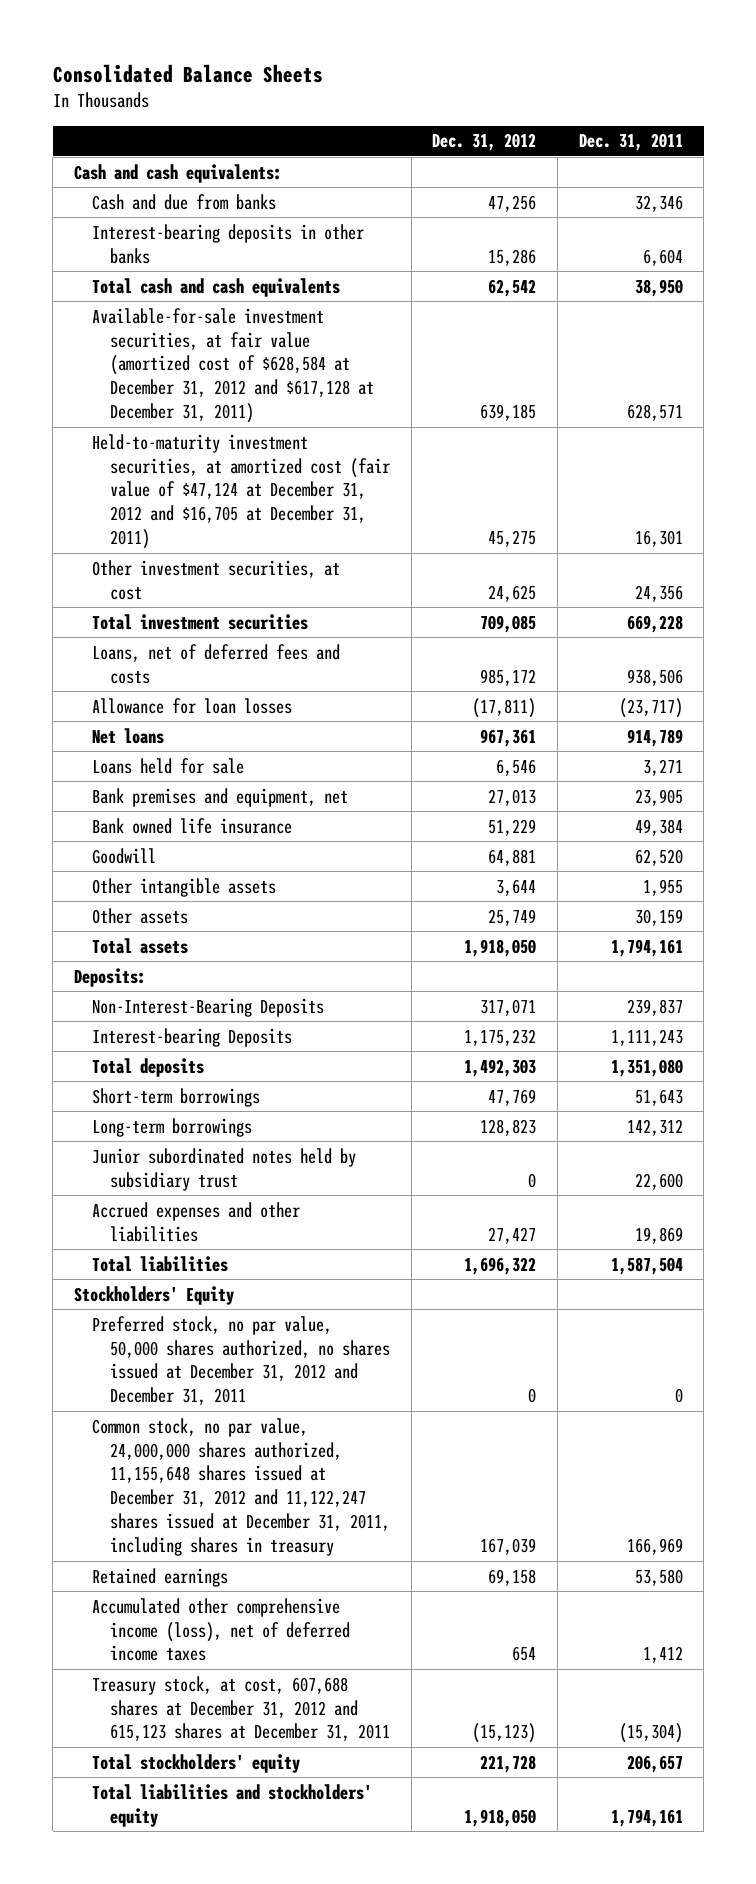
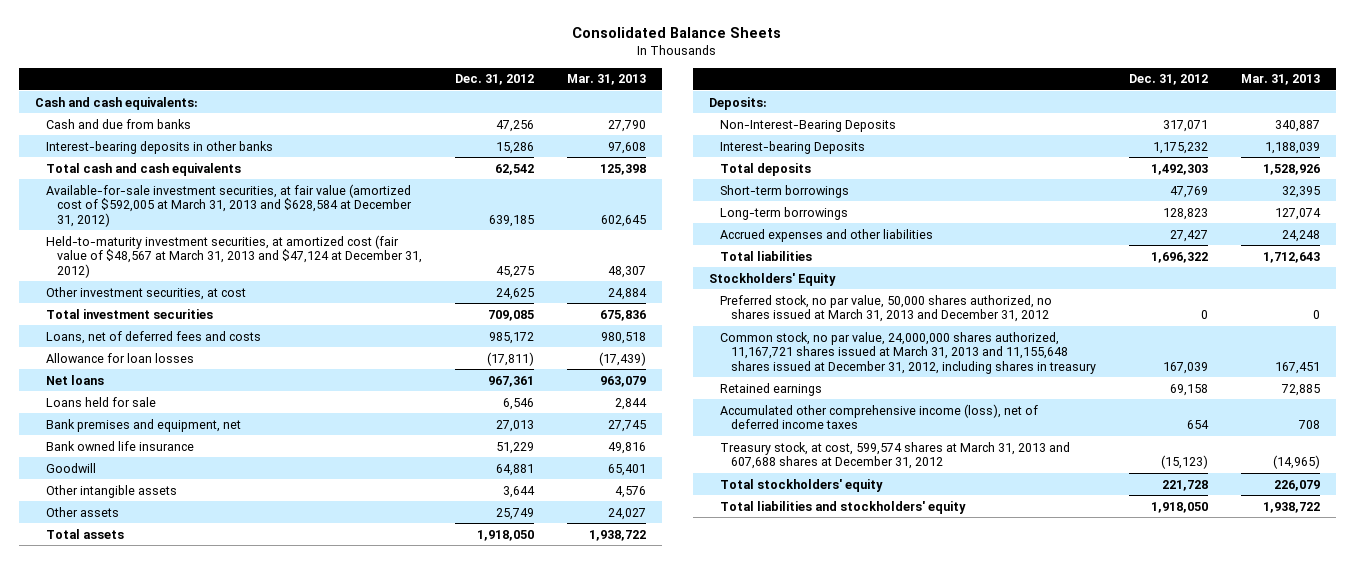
[578,133,683,152] Dec. 31, 2011 -> none
none -> [566,74,646,86] Mar. 31, 2013
[91,307,374,424] Available-for-sale investment securities, at fair value (amortized cost of $628,584 at December 31, 2012 and $617,128 at December 31, 2011) -> [46,183,413,227] Available-for-sale investment securities, at fair value (amortized cost of $592,005 at March 31, 2013 and $628,584 at December 31, 2012)
[91,433,390,550] Held-to-maturity investment securities, at amortized cost (fair value of $47,124 at December 31, 2012 and $16,705 at December 31, 2011) -> [46,234,423,278] Held-to-maturity investment securities, at amortized cost (fair value of $48,567 at March 31, 2013 and $47,124 at December 31, 2012)
[91,1147,356,1191] Junior subordinated notes held by subsidiary trust -> none
[91,1315,390,1406] Preferred stock, no par value, 50,000 shares authorized, no shares issued at December 31, 2012 and December 31, 2011 -> [720,294,1053,323] Preferred stock, no par value, 50,000 shares authorized, no shares issued at March 31, 2013 and December 31, 2012
[91,1417,390,1557] Common stock, no par value, 24,000,000 shares authorized, 11,155,648 shares issued at December 31, 2012 and 11,122,247 shares issued at December 31, 2011, including shares in treasury -> [720,331,1097,374] Common stock, no par value, 24,000,000 shares authorized, 11,167,721 shares issued at March 31, 2013 and 11,155,648 shares issued at December 31, 2012, including shares in treasury
[91,1675,390,1742] Treasury stock, at cost, 607,688 shares at December 31, 2012 and 615,123 shares at December 31, 2011 -> [720,441,1071,470] Treasury stock, at cost, 599,574 shares at March 31, 2013 and 607,688 shares at December 31, 2012

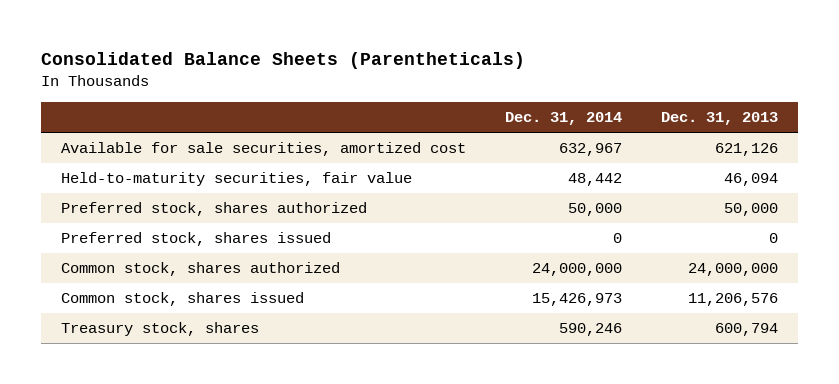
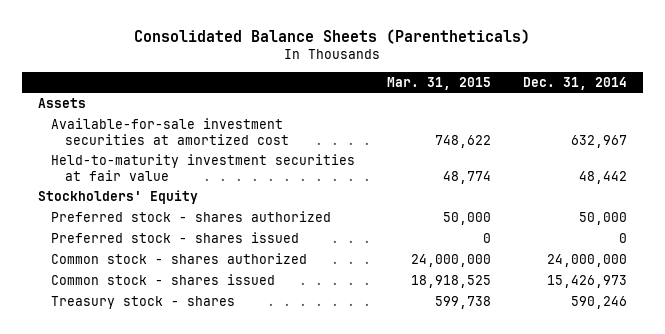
[661,112,779,126] Dec. 31, 2013 -> none
none -> [387,76,492,90] Mar. 31, 2015
none -> [37,97,86,108] Assets
[60,142,466,157] Available for sale securities, amortized cost -> [51,117,290,145] Available-for-sale investment securities at amortized cost
[60,172,412,187] Held-to-maturity securities, fair value -> [51,153,356,181] Held-to-maturity investment securities at fair value
none -> [37,189,198,204] Stockholders' Equity
[60,202,367,217] Preferred stock, shares authorized -> [51,210,332,222] Preferred stock - shares authorized
[60,232,331,247] Preferred stock, shares issued -> [51,231,300,243] Preferred stock - shares issued
[60,262,340,277] Common stock, shares authorized -> [51,252,308,264] Common stock - shares authorized
[60,292,304,307] Common stock, shares issued -> [51,273,276,285] Common stock - shares issued
[60,322,259,337] Treasury stock, shares -> [51,295,236,309] Treasury stock - shares

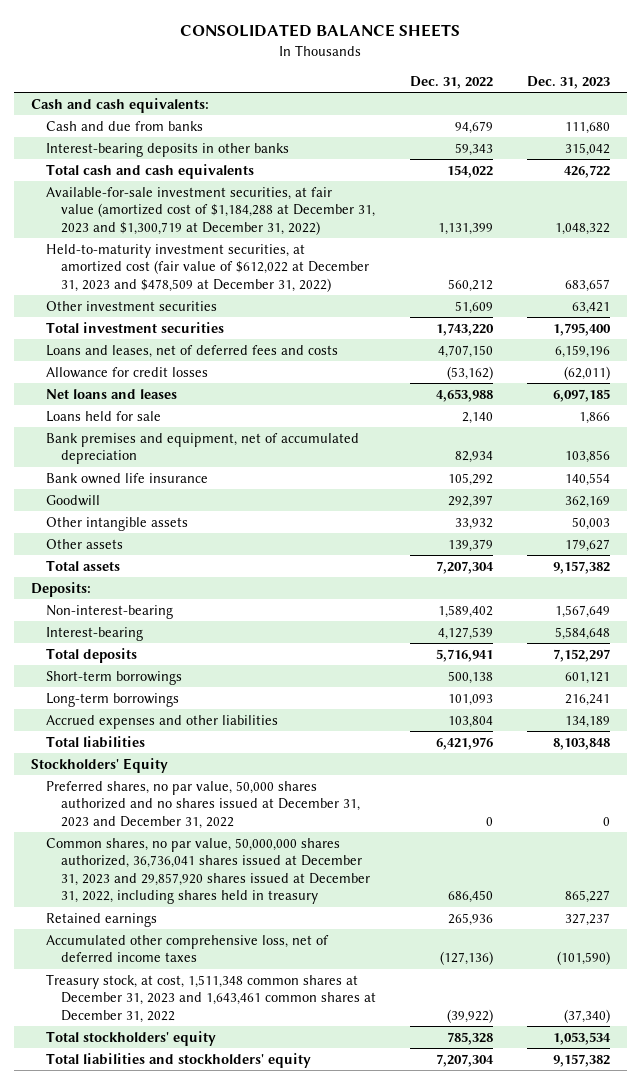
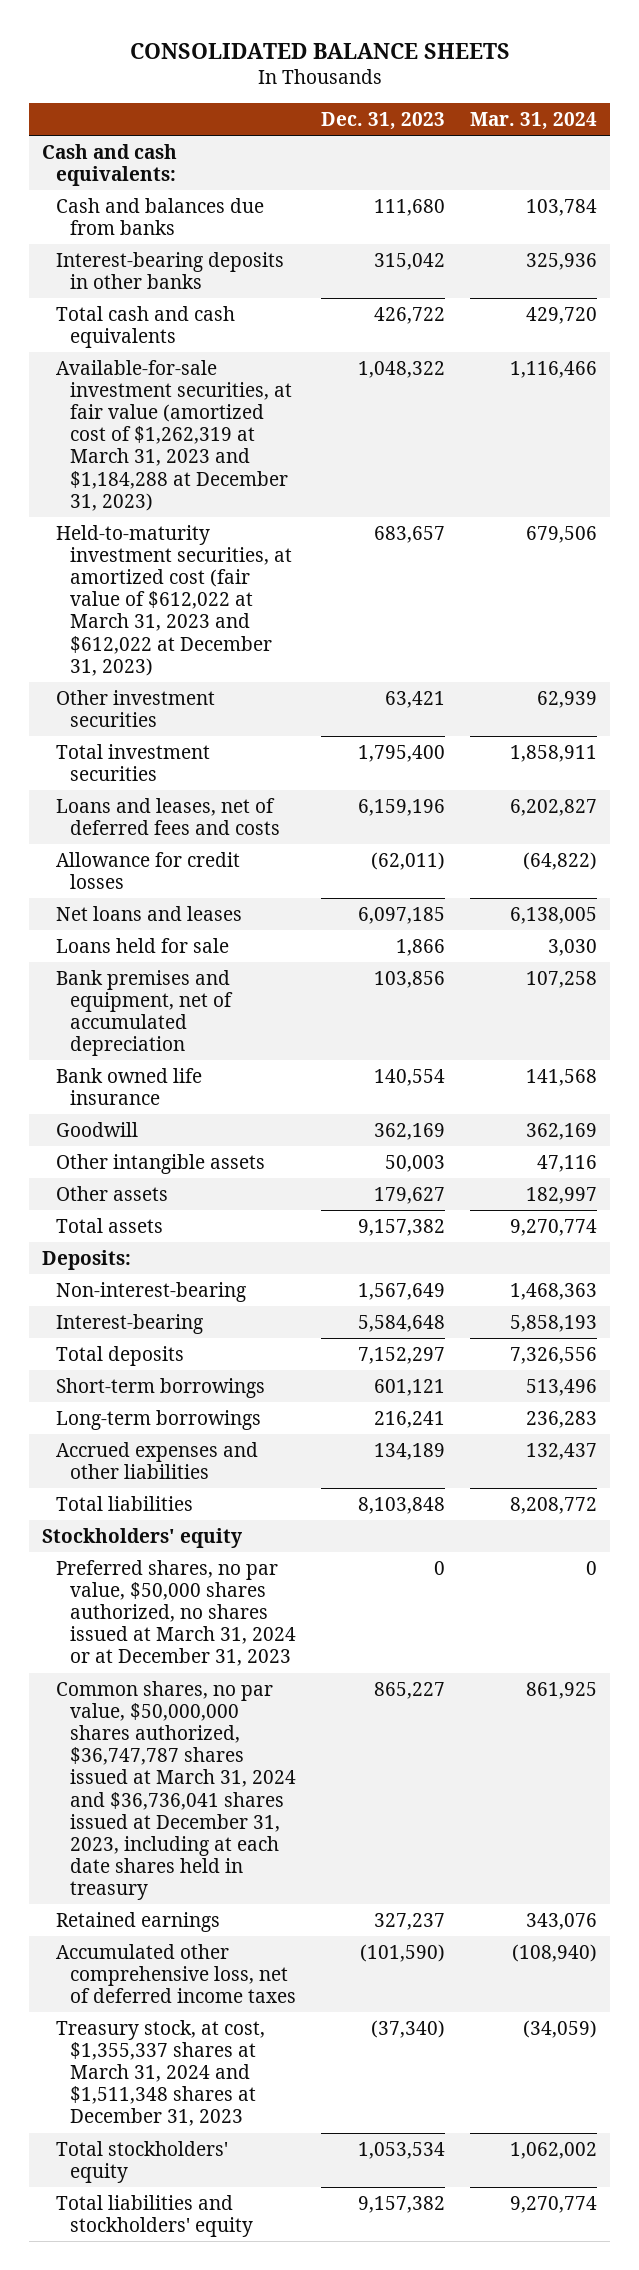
[409,75,493,89] Dec. 31, 2022 -> none
none -> [470,111,598,130] Mar. 31, 2024
[45,120,203,131] Cash and due from banks -> [55,197,264,235] Cash and balances due from banks
[45,186,375,235] Available-for-sale investment securities, at fair value (amortized cost of $1,184,288 at December 31, 2023 and $1,300,719 at December 31, 2022) -> [55,359,292,511] Available-for-sale investment securities, at fair value (amortized cost of $1,262,319 at March 31, 2023 and $1,184,288 at December 31, 2023)
[45,243,369,292] Held-to-maturity investment securities, at amortized cost (fair value of $612,022 at December 31, 2023 and $478,509 at December 31, 2022) -> [55,524,292,676] Held-to-maturity investment securities, at amortized cost (fair value of $612,022 at March 31, 2023 and $612,022 at December 31, 2023)
[30,757,168,773] Stockholders' Equity -> [42,1527,243,1548] Stockholders' equity
[45,780,360,829] Preferred shares, no par value, 50,000 shares authorized and no shares issued at December 31, 2023 and December 31, 2022 -> [55,1559,296,1667] Preferred shares, no par value, $50,000 shares authorized, no shares issued at March 31, 2024 or at December 31, 2023
[45,837,370,905] Common shares, no par value, 50,000,000 shares authorized, 36,736,041 shares issued at December 31, 2023 and 29,857,920 shares issued at December 31, 2022, including shares held in treasury -> [55,1680,296,1901] Common shares, no par value, $50,000,000 shares authorized, $36,747,787 shares issued at March 31, 2024 and $36,736,041 shares issued at December 31, 2023, including at each date shares held in treasury
[45,973,376,1023] Treasury stock, at cost, 1,511,348 common shares at December 31, 2023 and 1,643,461 common shares at December 31, 2022 -> [55,2019,265,2127] Treasury stock, at cost, $1,355,337 shares at March 31, 2024 and $1,511,348 shares at December 31, 2023

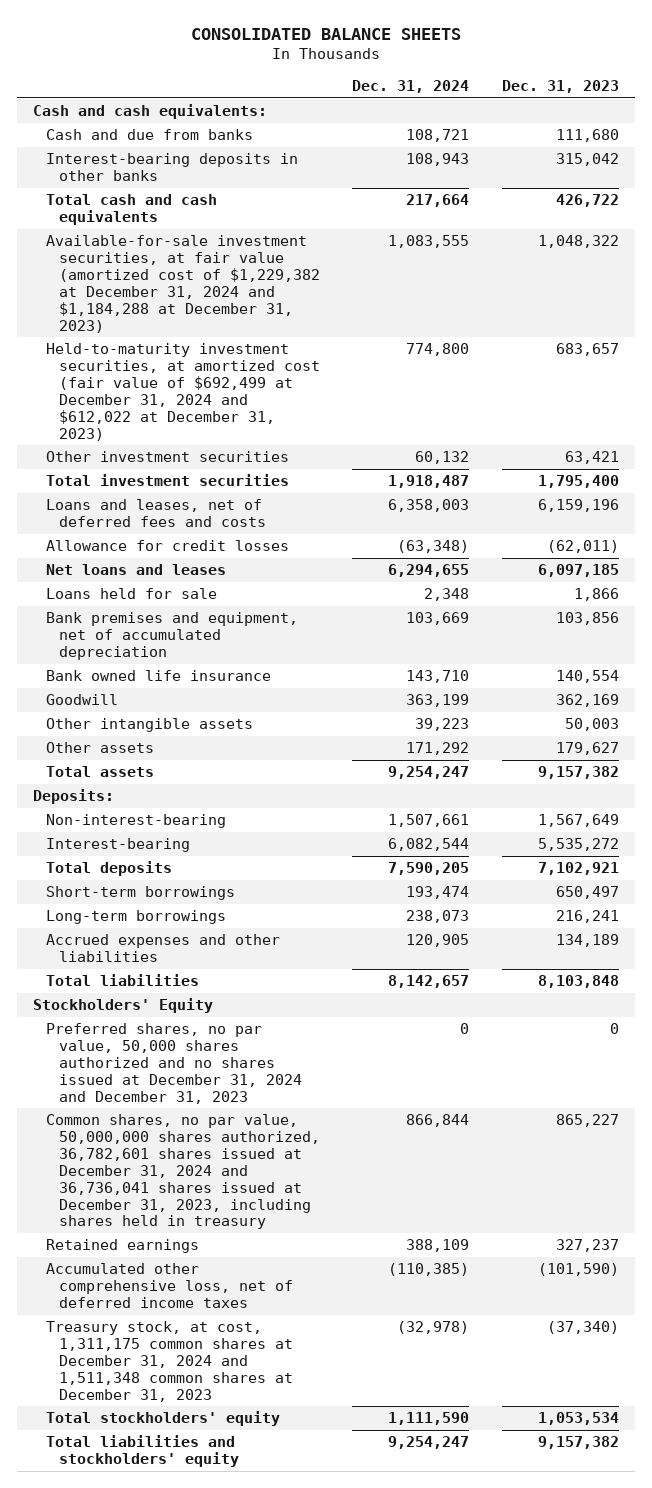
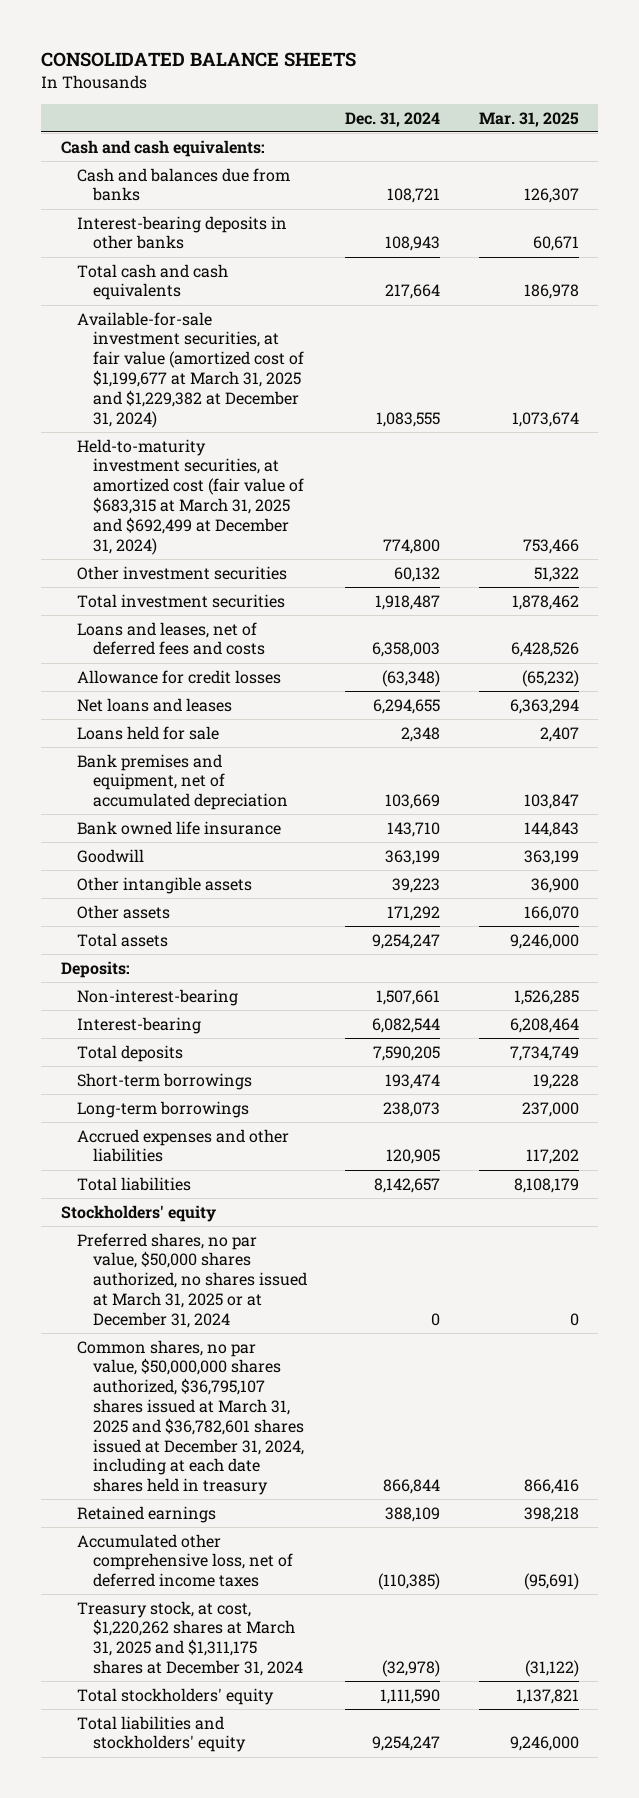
[501,80,619,94] Dec. 31, 2023 -> none
none -> [478,111,579,127] Mar. 31, 2025
[46,129,254,141] Cash and due from banks -> [76,167,290,202] Cash and balances due from banks
[46,235,320,333] Available-for-sale investment securities, at fair value (amortized cost of $1,229,382 at December 31, 2024 and $1,184,288 at December 31, 2023) -> [76,311,304,428] Available-for-sale investment securities, at fair value (amortized cost of $1,199,677 at March 31, 2025 and $1,229,382 at December 31, 2024)
[46,343,320,441] Held-to-maturity investment securities, at amortized cost (fair value of $692,499 at December 31, 2024 and $612,022 at December 31, 2023) -> [76,438,304,555] Held-to-maturity investment securities, at amortized cost (fair value of $683,315 at March 31, 2025 and $692,499 at December 31, 2024)
[33,998,214,1014] Stockholders' Equity -> [60,1204,216,1222] Stockholders' equity
[46,1023,302,1104] Preferred shares, no par value, 50,000 shares authorized and no shares issued at December 31, 2024 and December 31, 2023 -> [76,1232,307,1328] Preferred shares, no par value, $50,000 shares authorized, no shares issued at March 31, 2025 or at December 31, 2024
[46,1114,320,1230] Common shares, no par value, 50,000,000 shares authorized, 36,782,601 shares issued at December 31, 2024 and 36,736,041 shares issued at December 31, 2023, including shares held in treasury -> [76,1339,304,1496] Common shares, no par value, $50,000,000 shares authorized, $36,795,107 shares issued at March 31, 2025 and $36,782,601 shares issued at December 31, 2024, including at each date shares held in treasury
[46,1321,293,1402] Treasury stock, at cost, 1,311,175 common shares at December 31, 2024 and 1,511,348 common shares at December 31, 2023 -> [76,1600,303,1677] Treasury stock, at cost, $1,220,262 shares at March 31, 2025 and $1,311,175 shares at December 31, 2024

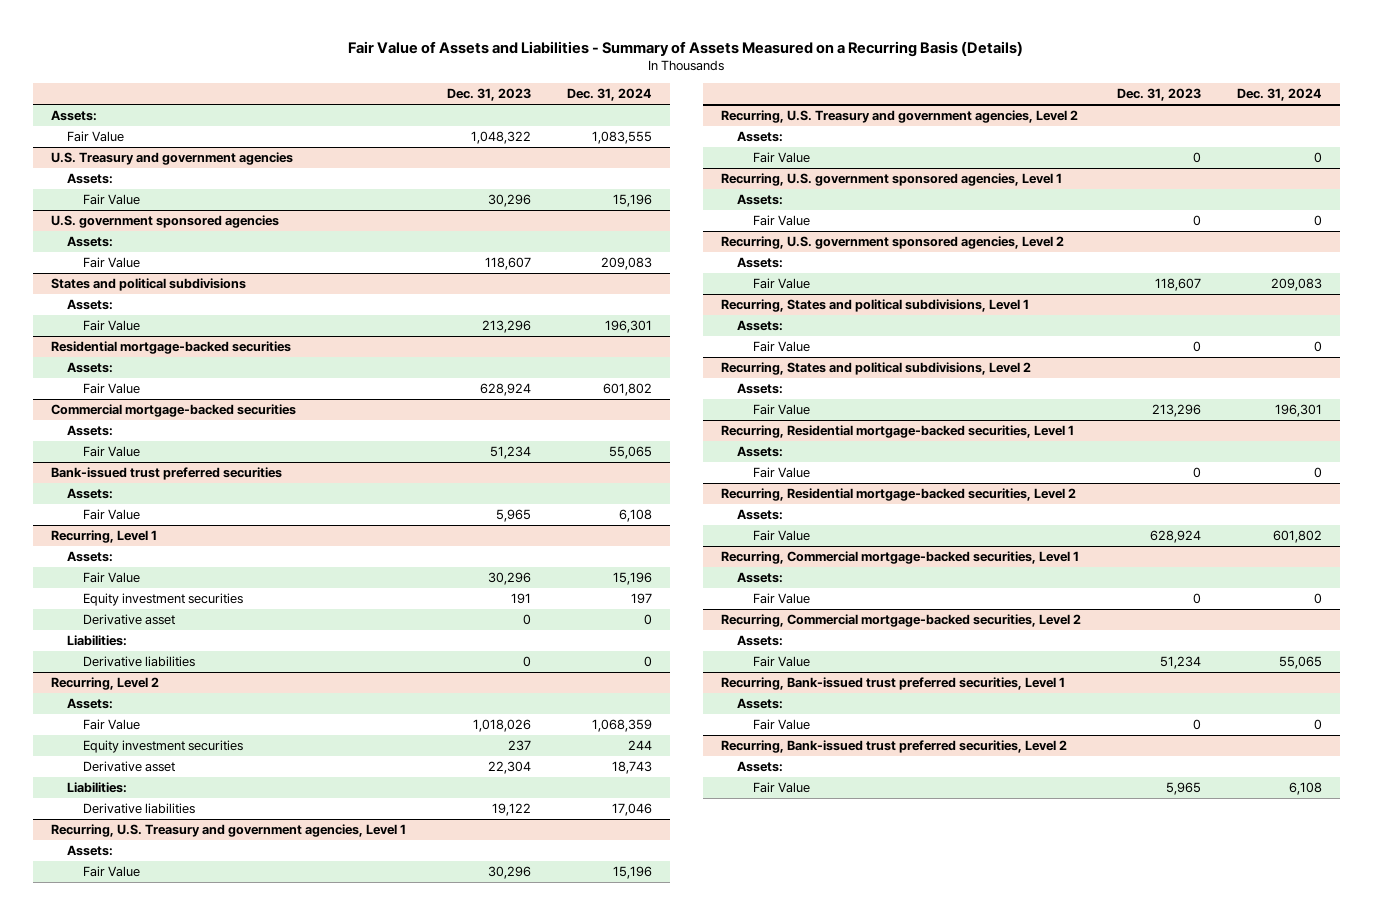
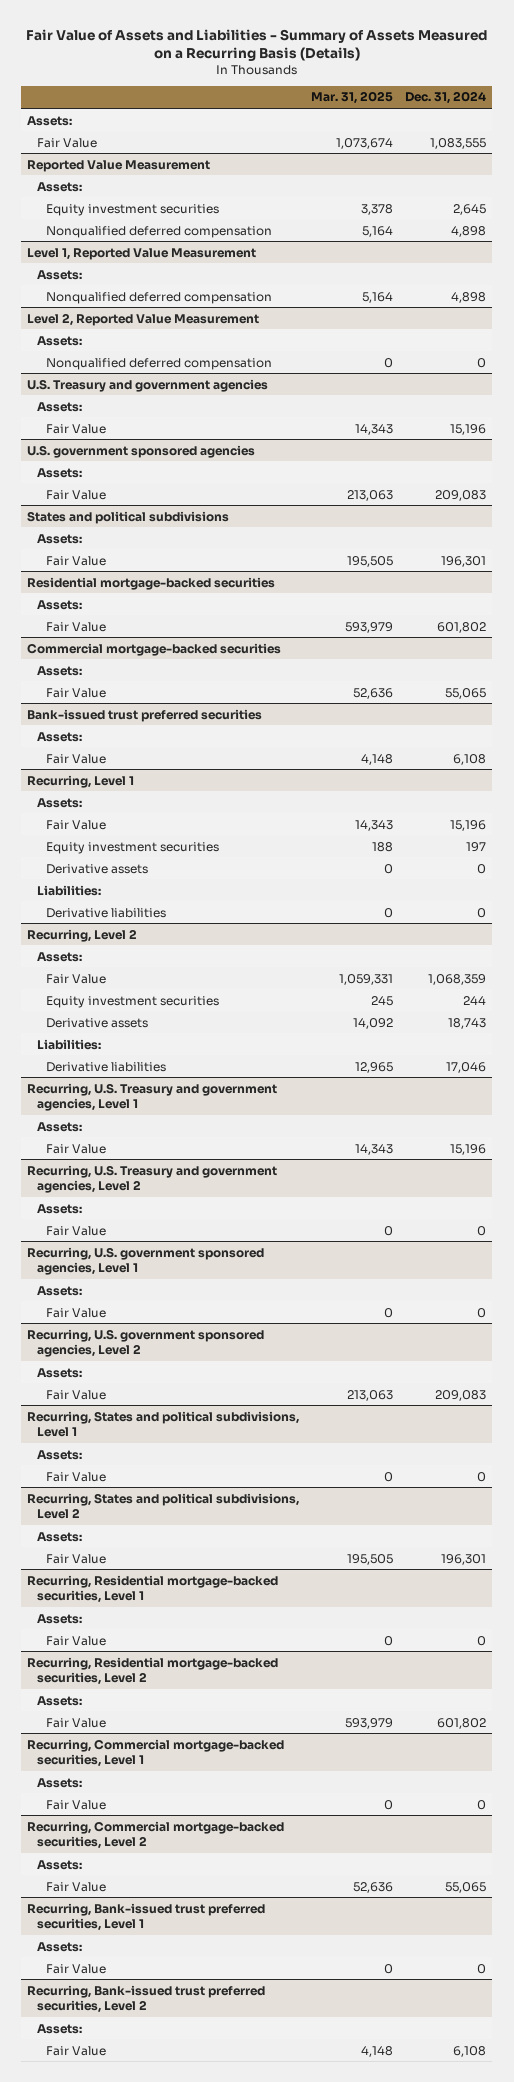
[446,88,531,102] Dec. 31, 2023 -> none
none -> [311,91,394,105] Mar. 31, 2025
none -> [27,159,211,172] Reported Value Measurement
none -> [36,181,82,192] Assets:
none -> [46,203,220,216] Equity investment securities
none -> [46,225,273,238] Nonqualified deferred compensation
none -> [27,247,257,260] Level 1, Reported Value Measurement
none -> [36,269,82,280] Assets:
none -> [46,291,273,304] Nonqualified deferred compensation
none -> [27,312,260,326] Level 2, Reported Value Measurement
none -> [36,335,82,346] Assets:
none -> [46,357,273,370] Nonqualified deferred compensation
[82,614,175,626] Derivative asset -> [46,863,149,874] Derivative assets
[82,761,175,773] Derivative asset -> [46,1017,149,1028] Derivative assets

